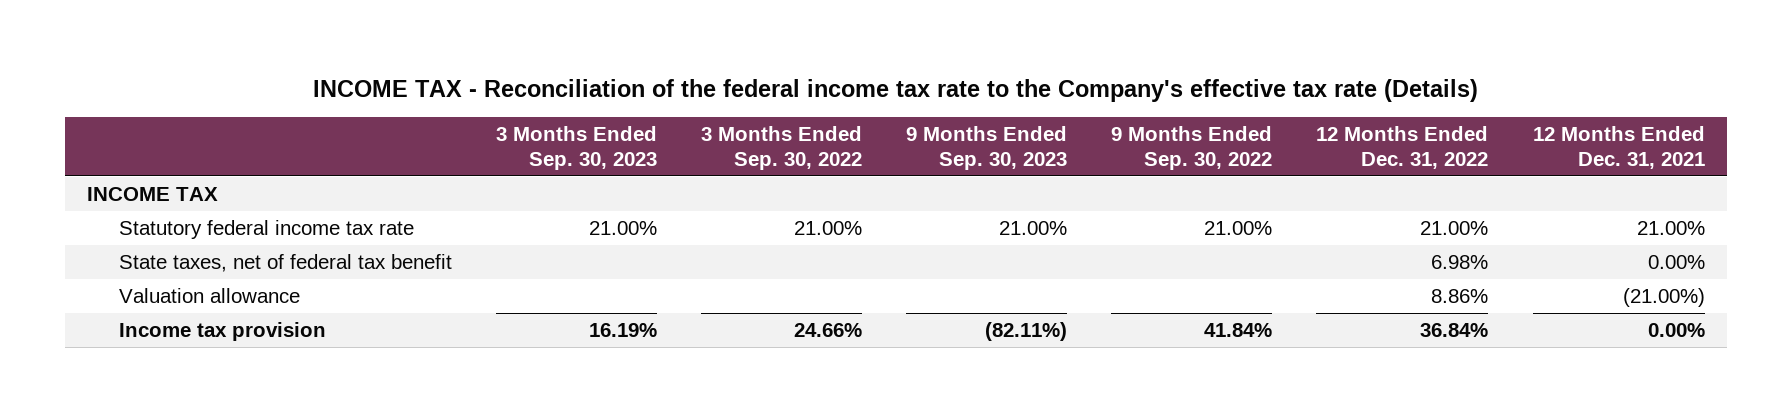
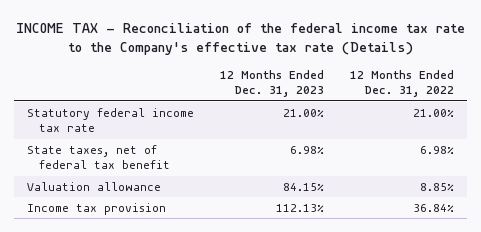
[495,126,657,171] 3 Months Ended Sep. 30, 2023 -> none
[700,126,862,171] 3 Months Ended Sep. 30, 2022 -> none
[906,126,1068,171] 9 Months Ended Sep. 30, 2023 -> none
[1111,126,1273,171] 9 Months Ended Sep. 30, 2022 -> none
[1532,126,1705,170] 12 Months Ended Dec. 31, 2021 -> none
none -> [220,69,325,98] 12 Months Ended Dec. 31, 2023
[86,186,218,201] INCOME TAX -> none
[1431,288,1489,303] 8.86% -> [419,182,454,191] 8.85%

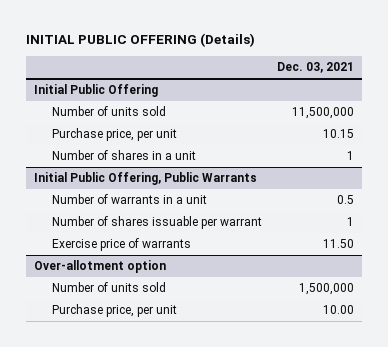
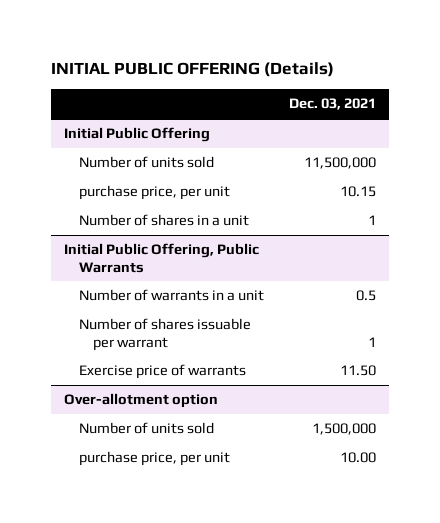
[52,128,178,142] Purchase price, per unit -> [78,185,230,201] purchase price, per unit
[52,304,178,318] Purchase price, per unit -> [78,451,230,467] purchase price, per unit

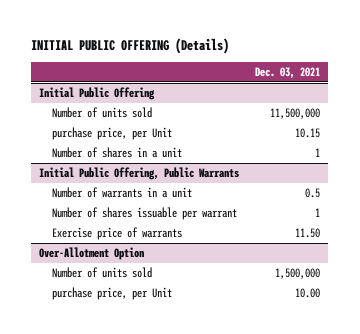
[78,185,230,201] purchase price, per unit -> [52,127,173,141] purchase price, per Unit
[64,393,219,409] Over-allotment option -> [39,247,145,261] Over-Allotment Option
[78,451,230,467] purchase price, per unit -> [52,287,173,301] purchase price, per Unit

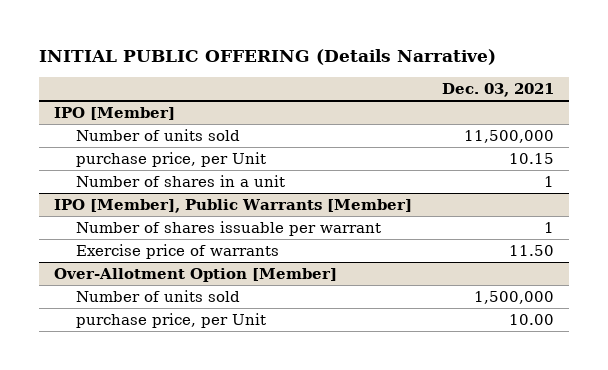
[31,38,230,55] INITIAL PUBLIC OFFERING (Details) -> [39,49,497,66] INITIAL PUBLIC OFFERING (Details Narrative)
[39,87,156,101] Initial Public Offering -> [54,107,176,121] IPO [Member]
[39,167,240,181] Initial Public Offering, Public Warrants -> none
[52,187,193,199] Number of warrants in a unit -> none
none -> [54,199,413,214] IPO [Member], Public Warrants [Member]
[39,247,145,261] Over-Allotment Option -> [54,268,338,283] Over-Allotment Option [Member]

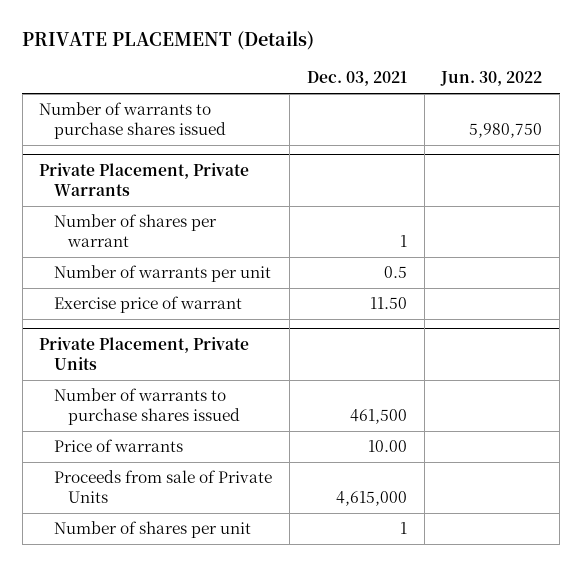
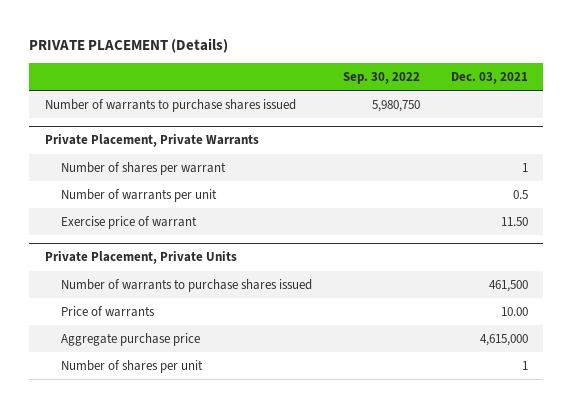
[440,71,543,87] Jun. 30, 2022 -> none
none -> [342,71,420,84] Sep. 30, 2022
[53,470,272,503] Proceeds from sale of Private Units -> [60,332,200,346] Aggregate purchase price

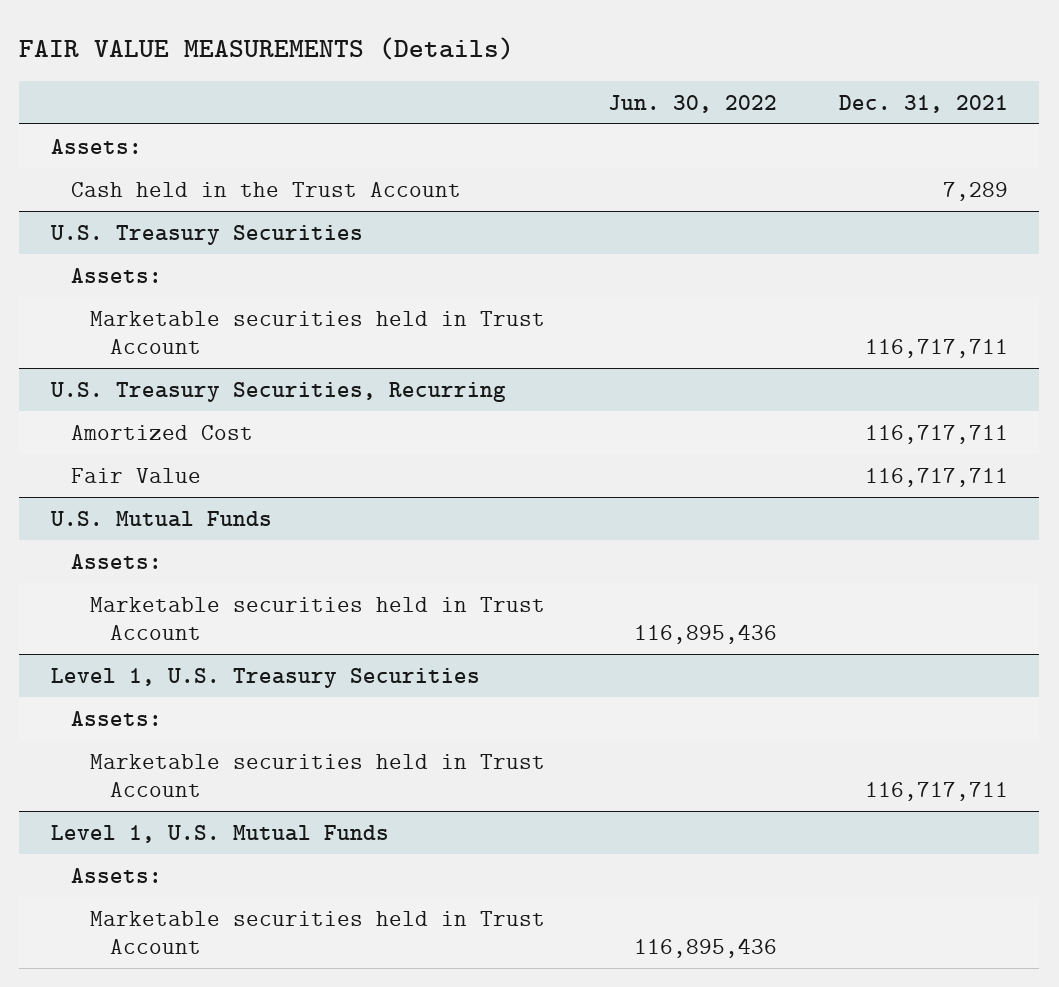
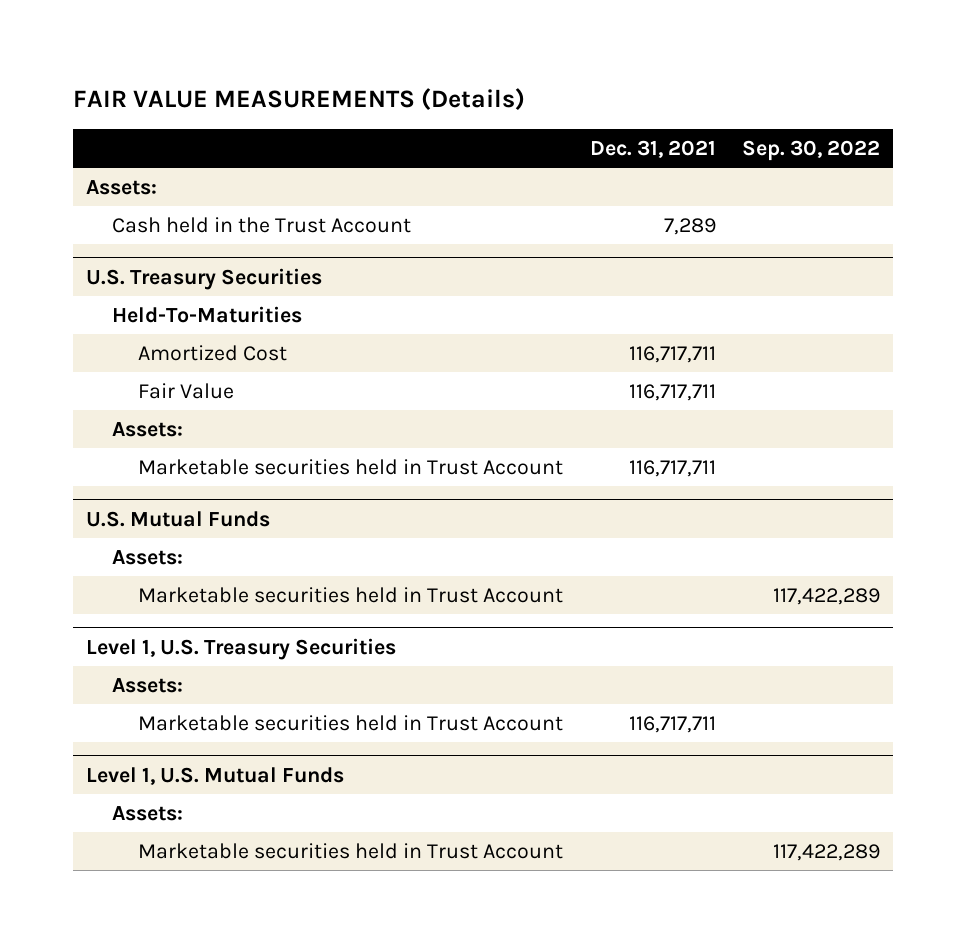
[607,94,777,113] Jun. 30, 2022 -> none
none -> [742,139,881,161] Sep. 30, 2022
[49,381,506,402] U.S. Treasury Securities, Recurring -> none
none -> [112,306,303,324] Held-To-Maturities
[70,267,162,283] Assets: -> [112,422,184,438] Assets:
[90,310,546,354] Marketable securities held in Trust Account -> [138,459,564,476] Marketable securities held in Trust Account

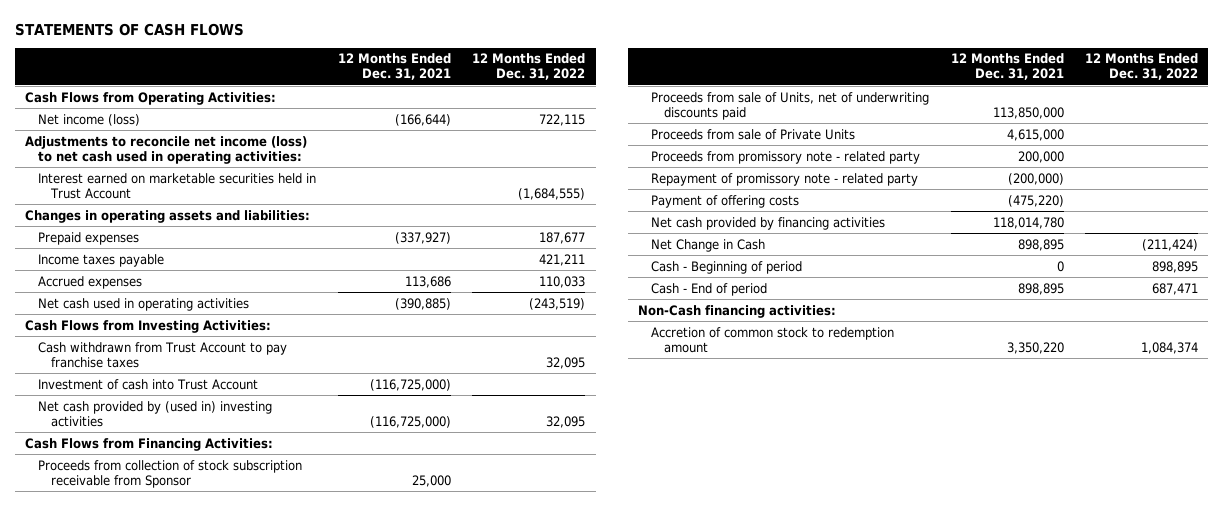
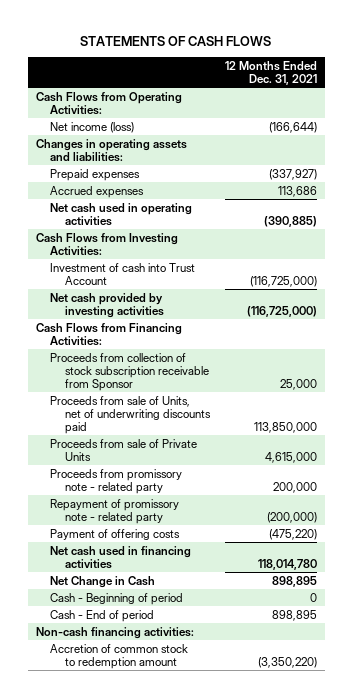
[471,53,585,81] 12 Months Ended Dec. 31, 2022 -> none
[25,135,308,164] Adjustments to reconcile net income (loss) to net cash used in operating activities: -> none
[38,172,317,199] Interest earned on marketable securities held in Trust Account -> none
[38,253,165,267] Income taxes payable -> none
[38,341,288,368] Cash withdrawn from Trust Account to pay franchise taxes -> none
[38,400,273,427] Net cash provided by (used in) investing activities -> [50,292,164,318] Net cash provided by investing activities
[651,216,886,230] Net cash provided by financing activities -> [50,545,192,569] Net cash used in financing activities
[638,304,837,318] Non-Cash financing activities: -> [35,626,194,639] Non-cash financing activities:
[1006,341,1064,354] 3,350,220 -> [258,656,318,668] (3,350,220)

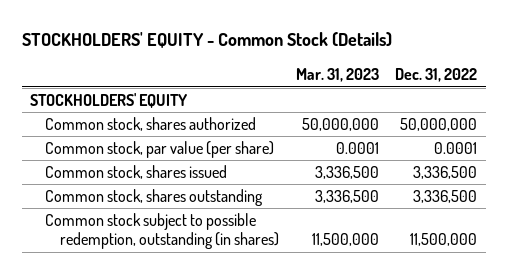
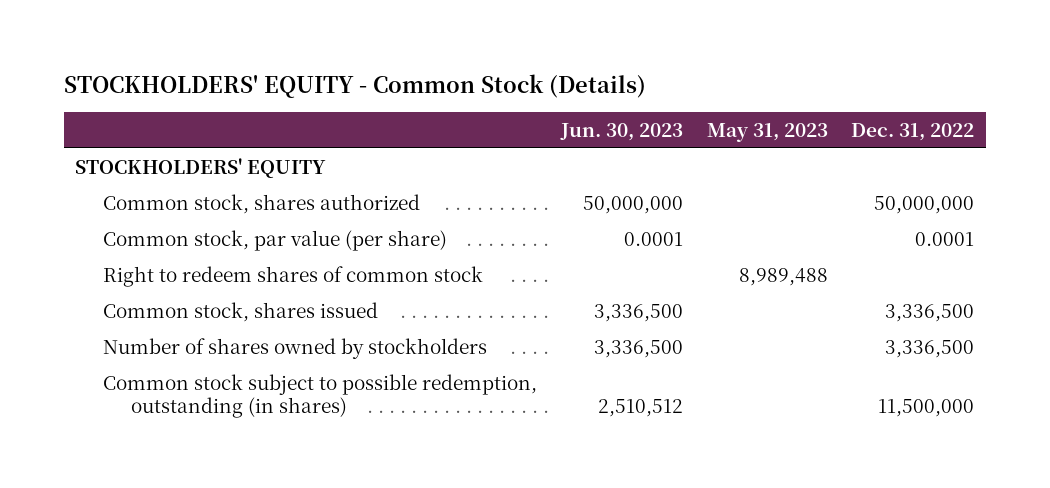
[295,68,379,83] Mar. 31, 2023 -> none
none -> [560,122,684,141] Jun. 30, 2023
none -> [706,122,828,142] May 31, 2023
none -> [103,265,484,287] Right to redeem shares of common stock
[45,188,264,206] Common stock, shares outstanding -> [103,337,488,359] Number of shares owned by stockholders

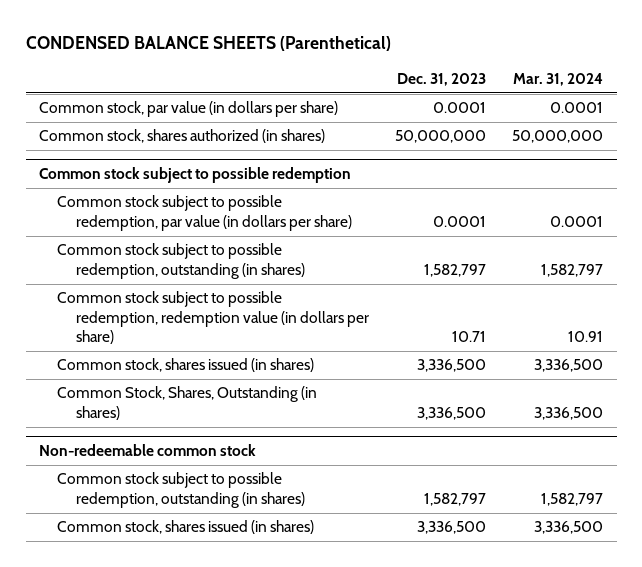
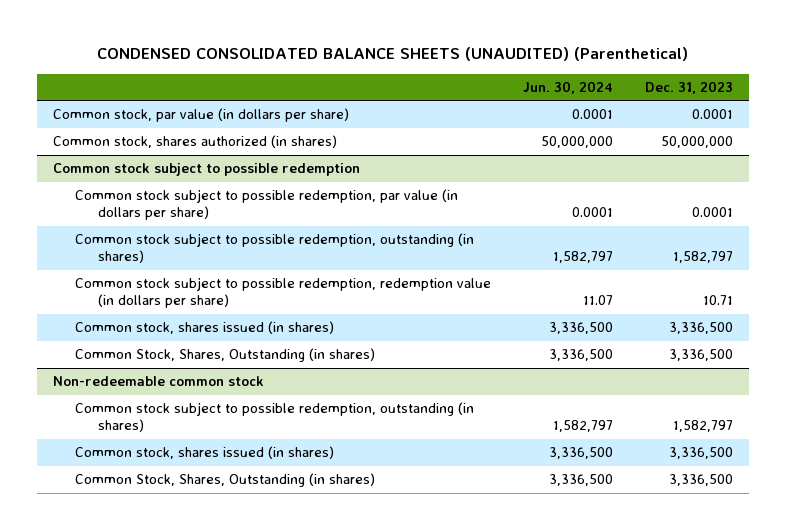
[25,36,391,52] CONDENSED BALANCE SHEETS (Parenthetical) -> [96,47,688,62] CONDENSED CONSOLIDATED BALANCE SHEETS (UNAUDITED) (Parenthetical)
[513,72,604,86] Mar. 31, 2024 -> none
none -> [523,80,614,94] Jun. 30, 2024
none -> [75,473,376,488] Common Stock, Shares, Outstanding (in shares)

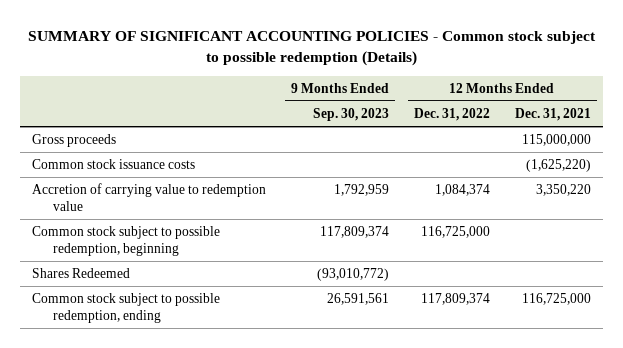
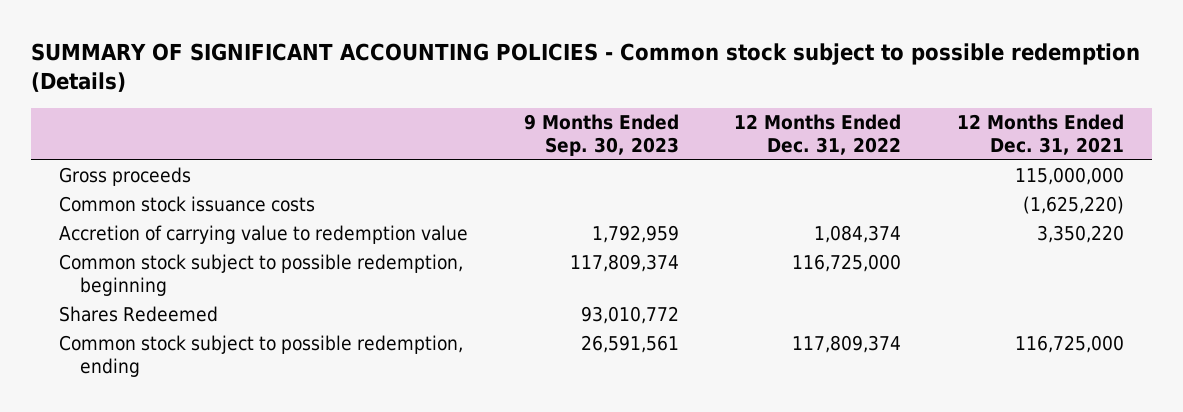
[317,268,390,282] (93,010,772) -> [580,306,679,325] 93,010,772

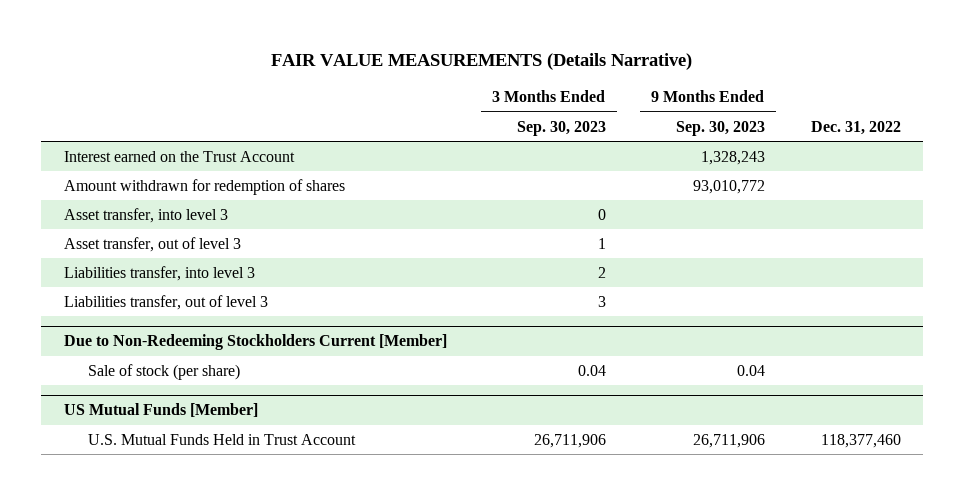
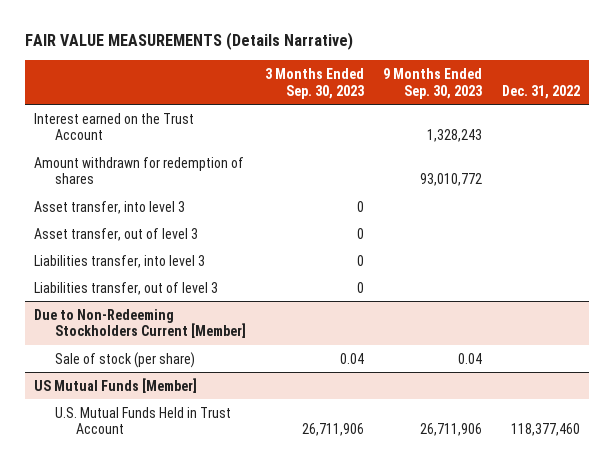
[597,237,606,249] 1 -> [357,227,365,239] 0
[597,266,606,278] 2 -> [357,254,365,266] 0
[597,295,606,307] 3 -> [357,281,365,293] 0

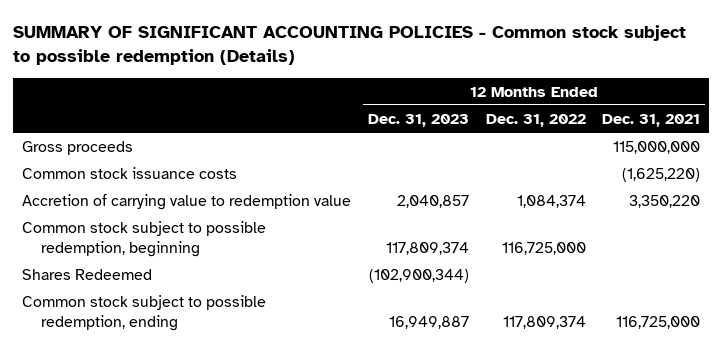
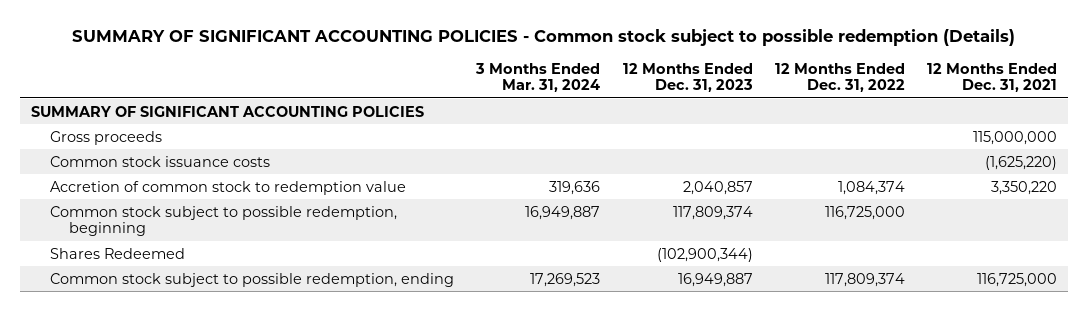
none -> [475,62,601,93] 3 Months Ended Mar. 31, 2024
none -> [30,105,424,117] SUMMARY OF SIGNIFICANT ACCOUNTING POLICIES
[21,193,351,210] Accretion of carrying value to redemption value -> [49,180,406,195] Accretion of common stock to redemption value

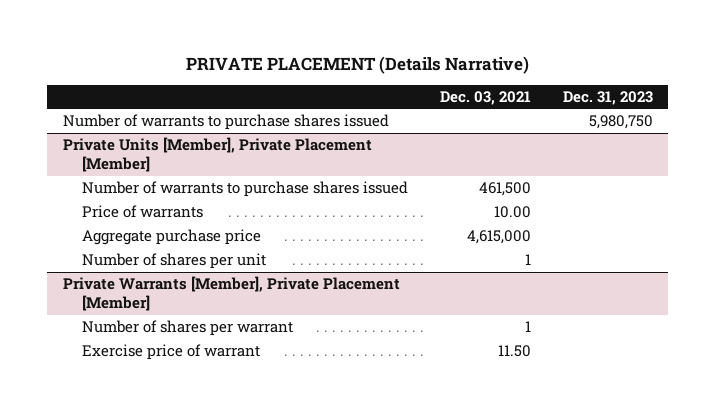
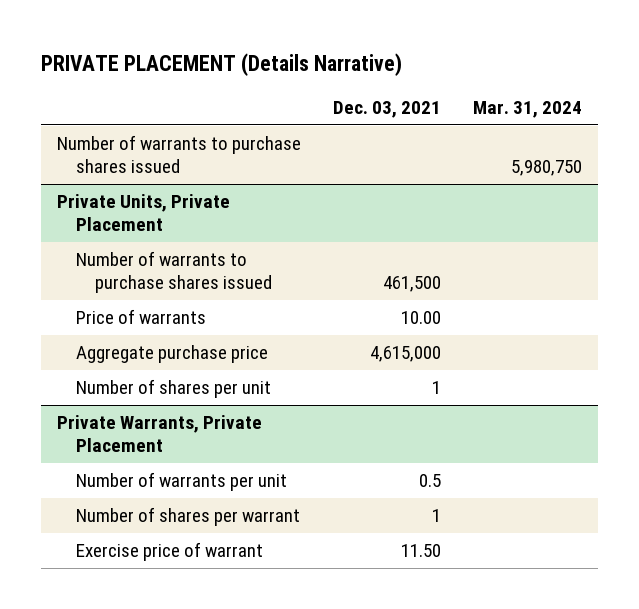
[562,90,653,105] Dec. 31, 2023 -> none
none -> [473,100,583,118] Mar. 31, 2024
[62,137,372,173] Private Units [Member], Private Placement [Member] -> [57,194,231,232] Private Units, Private Placement
[62,276,400,312] Private Warrants [Member], Private Placement [Member] -> [57,415,263,453] Private Warrants, Private Placement
none -> [76,472,288,492] Number of warrants per unit

